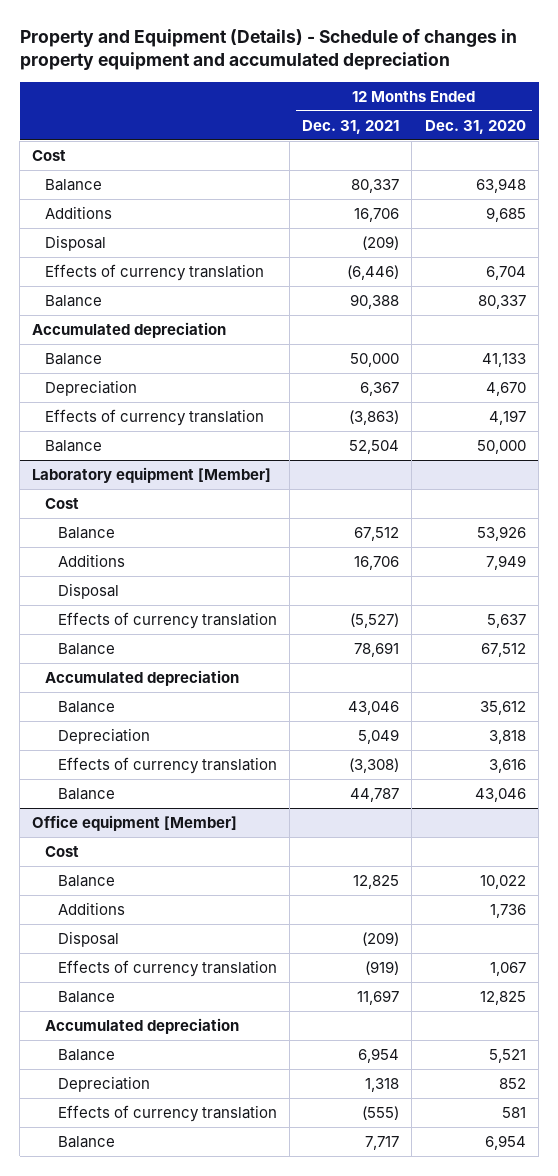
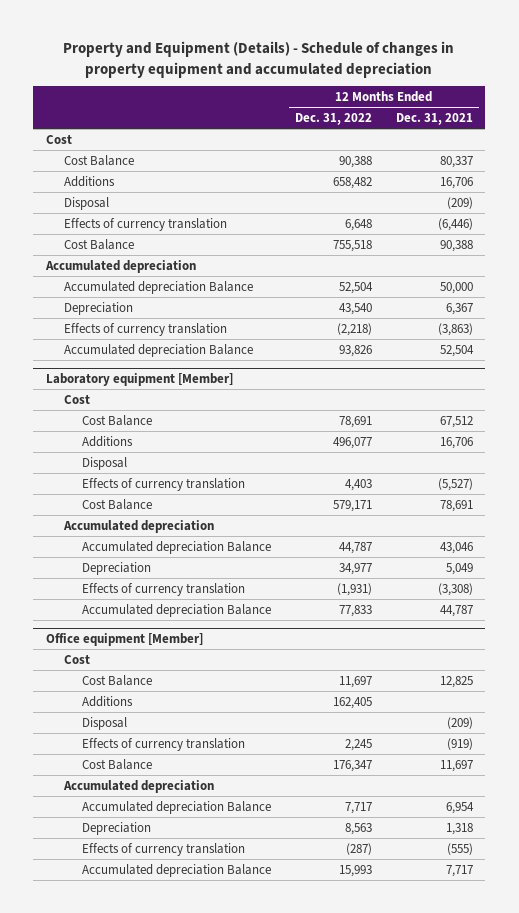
[424,119,526,134] Dec. 31, 2020 -> none
none -> [295,113,373,126] Dec. 31, 2022
[44,179,102,192] Balance -> [63,154,134,166] Cost Balance
[44,295,102,308] Balance -> [63,238,134,250] Cost Balance
[44,353,102,366] Balance -> [63,280,253,294] Accumulated depreciation Balance
[44,440,102,453] Balance -> [63,343,253,357] Accumulated depreciation Balance
[57,527,115,540] Balance -> [81,414,152,426] Cost Balance
[57,643,115,656] Balance -> [81,498,152,510] Cost Balance
[57,701,115,714] Balance -> [81,540,271,554] Accumulated depreciation Balance
[57,788,115,801] Balance -> [81,603,271,617] Accumulated depreciation Balance
[57,875,115,888] Balance -> [81,674,152,686] Cost Balance
[57,991,115,1004] Balance -> [81,758,152,770] Cost Balance
[57,1049,115,1062] Balance -> [81,800,271,814] Accumulated depreciation Balance
[57,1136,115,1149] Balance -> [81,863,271,877] Accumulated depreciation Balance

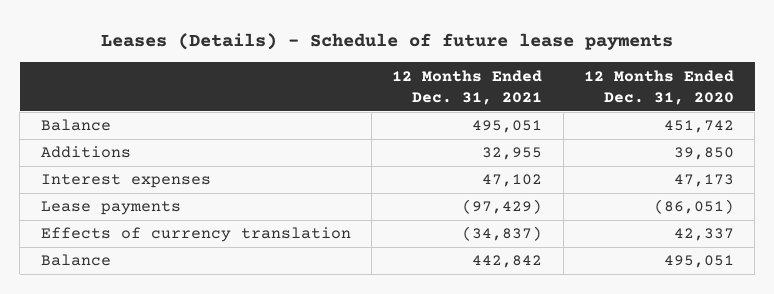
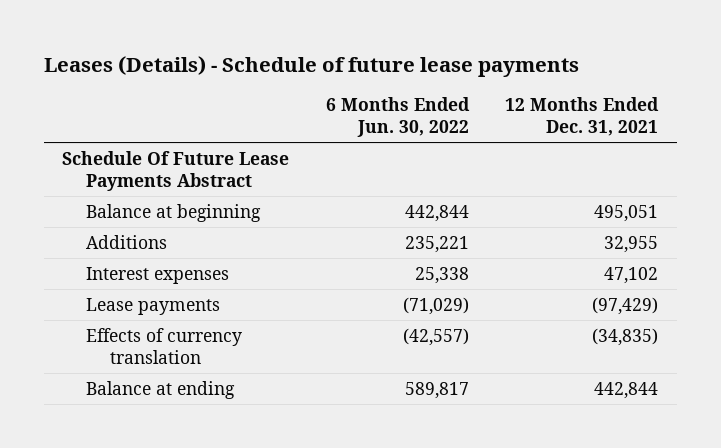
[583,69,734,106] 12 Months Ended Dec. 31, 2020 -> none
none -> [325,97,470,138] 6 Months Ended Jun. 30, 2022
none -> [62,150,290,191] Schedule Of Future Lease Payments Abstract
[40,119,111,132] Balance -> [86,203,262,222] Balance at beginning
[462,226,543,242] (34,837) -> [592,327,659,346] (34,835)
[40,254,111,267] Balance -> [86,380,236,399] Balance at ending
[472,255,543,269] 442,842 -> [594,381,659,399] 442,844

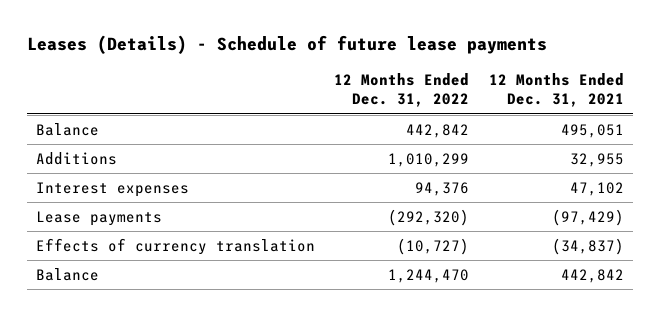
[325,97,470,138] 6 Months Ended Jun. 30, 2022 -> none
none -> [334,73,470,108] 12 Months Ended Dec. 31, 2022
[62,150,290,191] Schedule Of Future Lease Payments Abstract -> none
[86,203,262,222] Balance at beginning -> [36,122,100,136] Balance
[592,327,659,346] (34,835) -> [551,237,624,255] (34,837)
[86,380,236,399] Balance at ending -> [36,267,100,281] Balance
[594,381,659,399] 442,844 -> [560,268,624,283] 442,842

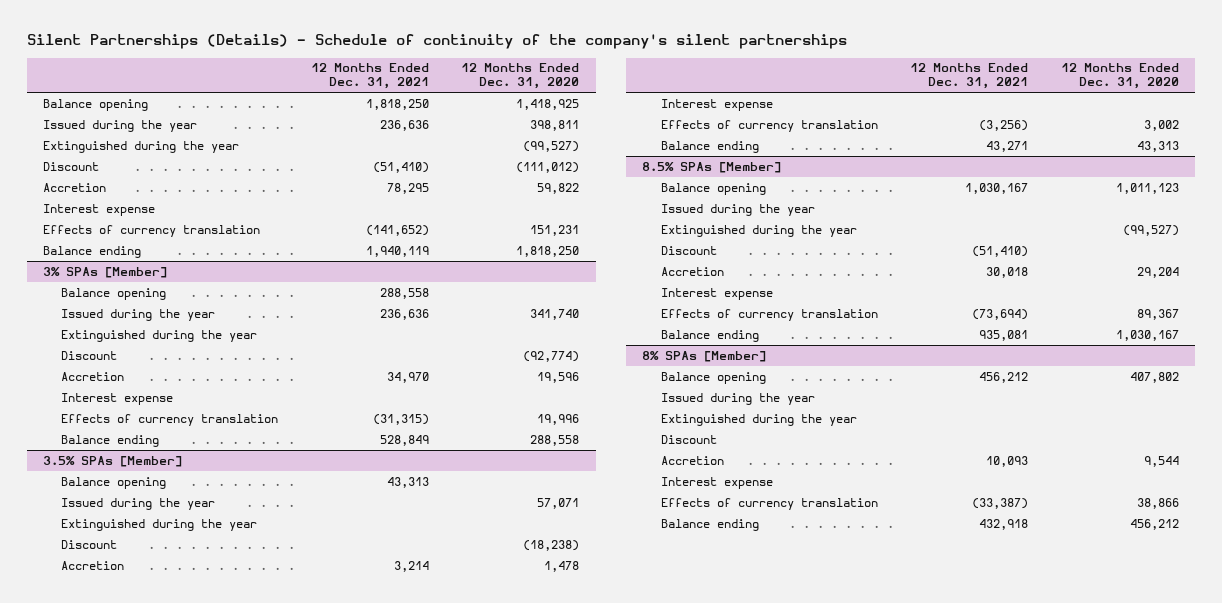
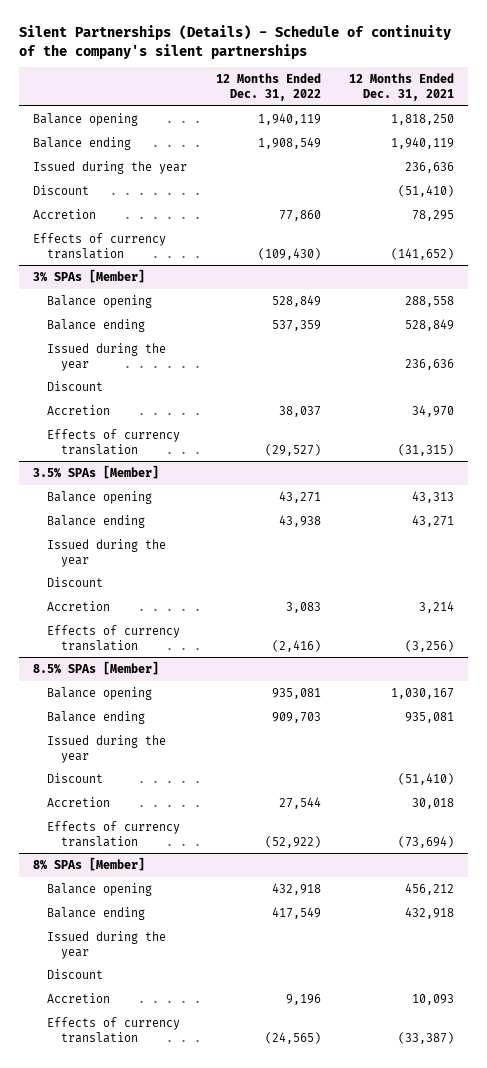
[461,63,580,90] 12 Months Ended Dec. 31, 2020 -> none
none -> [215,73,321,102] 12 Months Ended Dec. 31, 2022
[42,245,141,258] Balance ending -> [33,136,132,150] Balance ending
[42,140,239,153] Extinguished during the year -> none
[42,203,155,216] Interest expense -> none
[61,434,160,447] Balance ending -> [47,318,146,332] Balance ending
[61,329,258,342] Extinguished during the year -> none
[61,392,174,405] Interest expense -> none
[660,140,759,153] Balance ending -> [47,514,146,528] Balance ending
[61,518,258,531] Extinguished during the year -> none
[660,98,773,111] Interest expense -> none
[660,329,759,342] Balance ending -> [47,710,146,724] Balance ending
[660,224,857,237] Extinguished during the year -> none
[660,287,773,300] Interest expense -> none
[660,518,759,531] Balance ending -> [47,906,146,920] Balance ending
[660,413,857,426] Extinguished during the year -> none
[660,476,773,489] Interest expense -> none

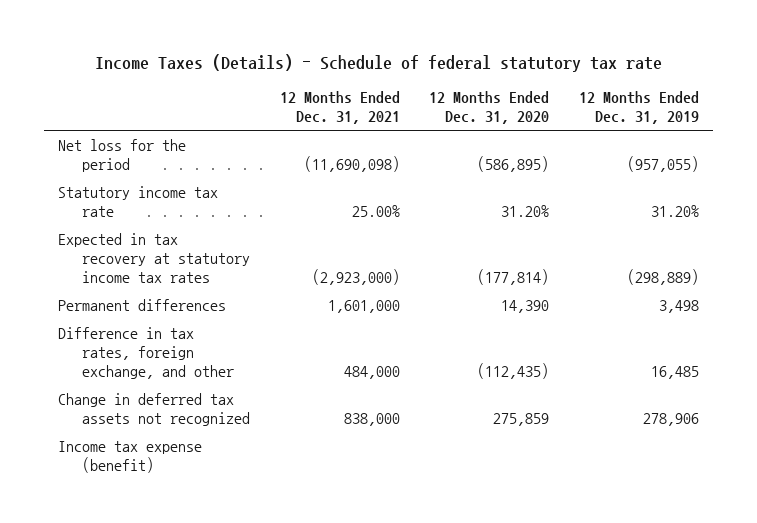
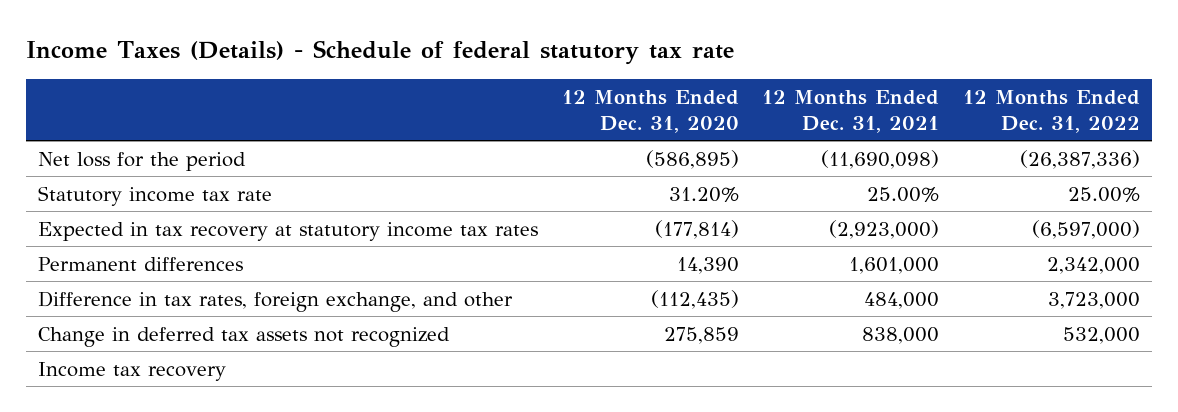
[578,91,699,125] 12 Months Ended Dec. 31, 2019 -> none
none -> [962,89,1140,133] 12 Months Ended Dec. 31, 2022
[58,440,203,473] Income tax expense (benefit) -> [37,361,226,381] Income tax recovery

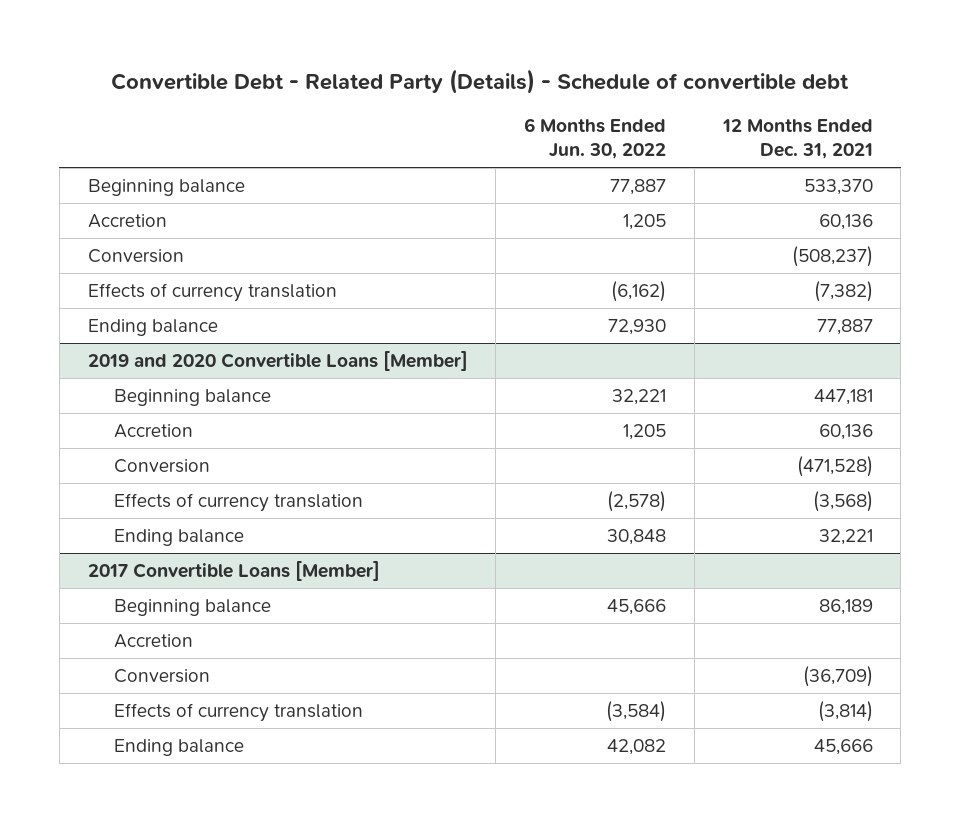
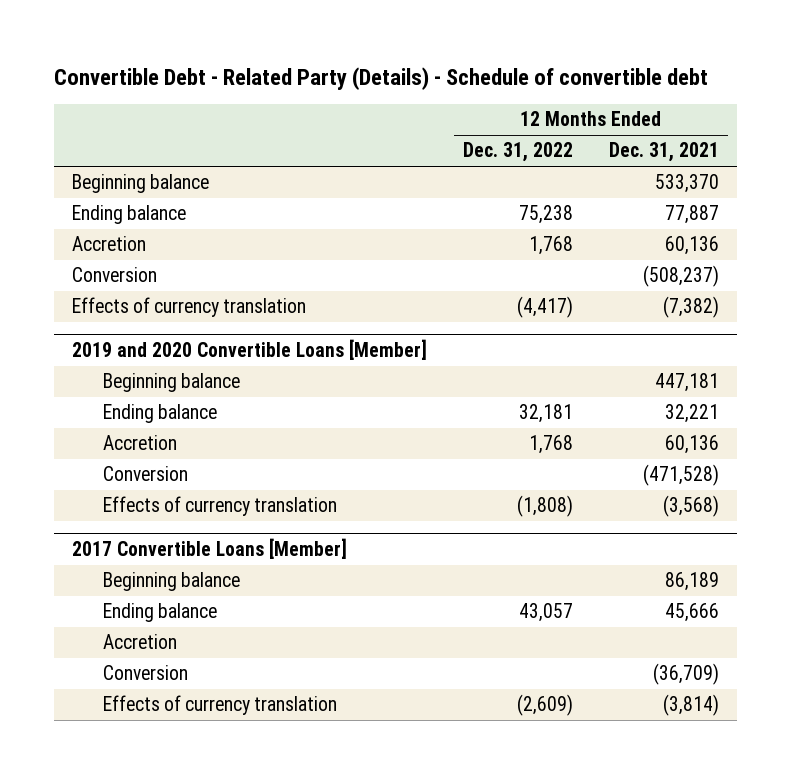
[524,117,667,159] 6 Months Ended Jun. 30, 2022 -> none
none -> [463,142,574,163] Dec. 31, 2022
[87,318,218,336] Ending balance -> [72,205,187,225] Ending balance
[113,528,244,546] Ending balance -> [103,404,218,424] Ending balance
[113,738,244,756] Ending balance -> [103,603,218,623] Ending balance

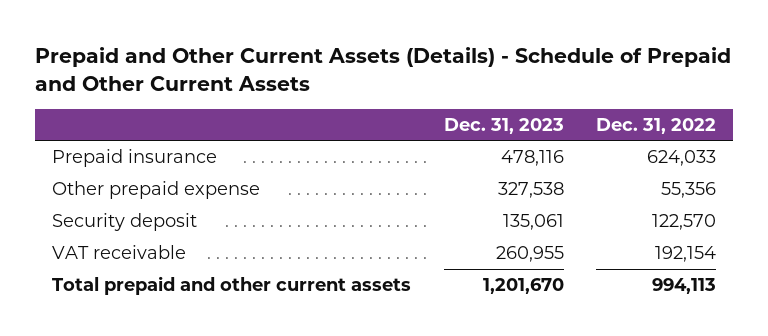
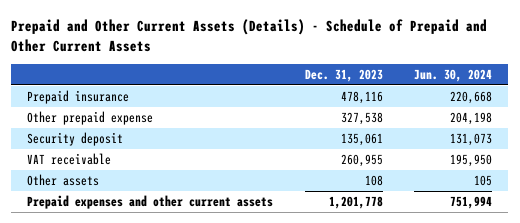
[596,117,717,134] Dec. 31, 2022 -> none
none -> [414,68,493,82] Jun. 30, 2024
none -> [27,173,100,186] Other assets
[51,276,411,296] Total prepaid and other current assets -> [27,194,274,209] Prepaid expenses and other current assets
[482,278,564,295] 1,201,670 -> [328,195,383,209] 1,201,778

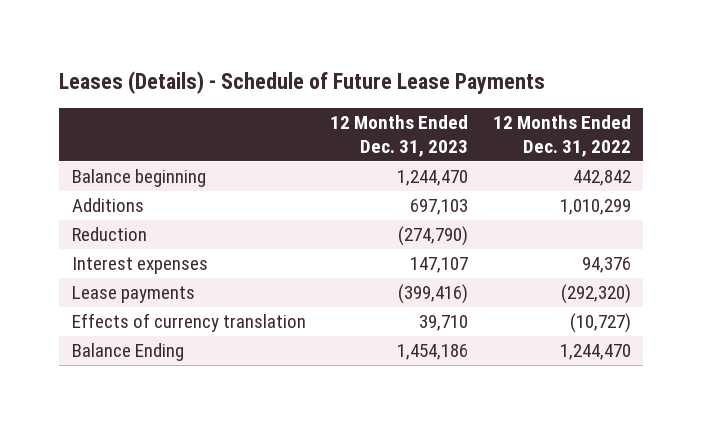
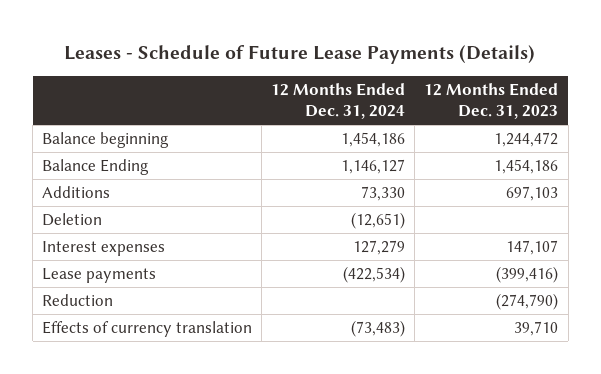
[59,70,546,94] Leases (Details) - Schedule of Future Lease Payments -> [64,45,536,65] Leases - Schedule of Future Lease Payments (Details)
[492,115,631,157] 12 Months Ended Dec. 31, 2022 -> none
none -> [271,83,406,120] 12 Months Ended Dec. 31, 2024
[397,170,469,187] 1,244,470 -> [494,131,559,147] 1,244,472
[71,343,184,362] Balance Ending -> [42,158,150,175] Balance Ending
none -> [42,212,103,226] Deletion
[71,227,147,242] Reduction -> [42,293,114,306] Reduction

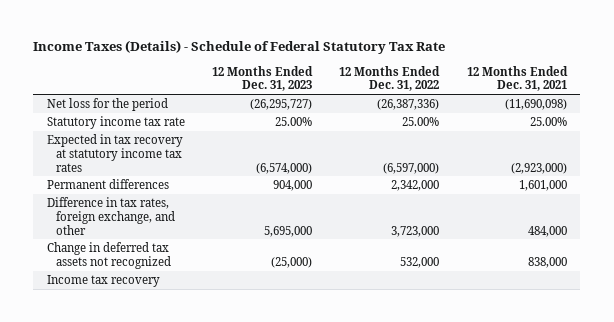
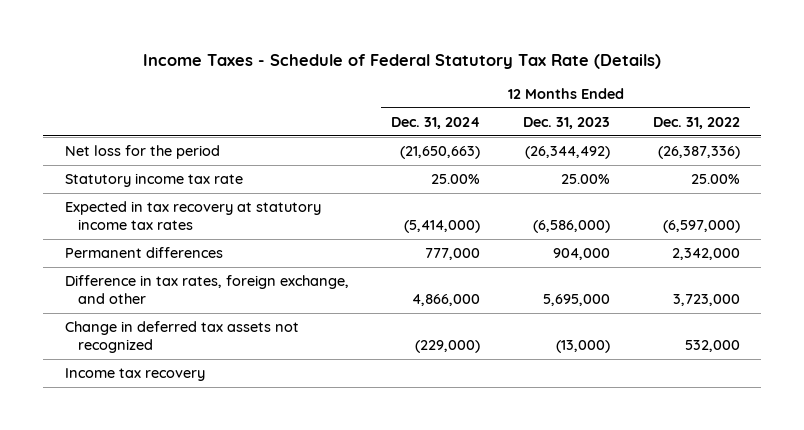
[33,39,446,54] Income Taxes (Details) - Schedule of Federal Statutory Tax Rate -> [143,53,662,69] Income Taxes - Schedule of Federal Statutory Tax Rate (Details)
[466,65,568,92] 12 Months Ended Dec. 31, 2021 -> none
none -> [391,116,481,129] Dec. 31, 2024
[250,99,313,111] (26,295,727) -> [525,145,611,159] (26,344,492)
[256,162,313,174] (6,574,000) -> [533,219,611,233] (6,586,000)
[271,256,313,268] (25,000) -> [556,339,611,353] (13,000)

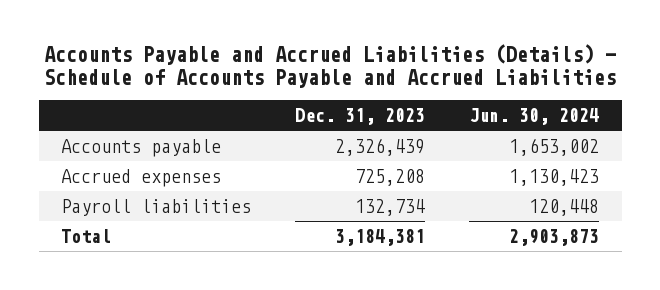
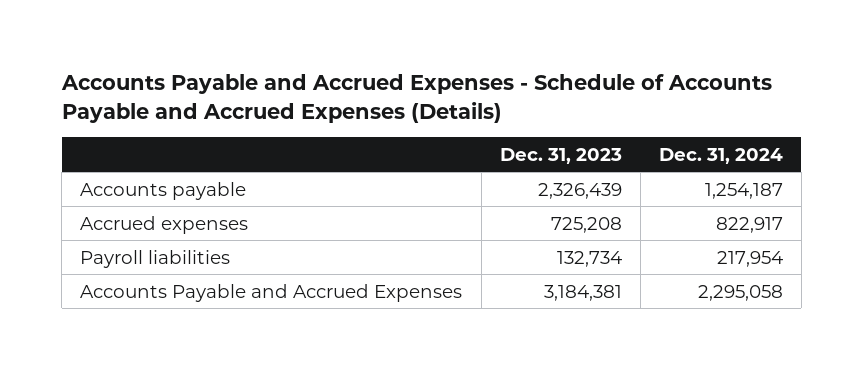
[44,43,617,89] Accounts Payable and Accrued Liabilities (Details) - Schedule of Accounts Payable and Accrued Liabilities -> [60,74,772,123] Accounts Payable and Accrued Expenses - Schedule of Accounts Payable and Accrued Expenses (Details)
[469,108,600,126] Jun. 30, 2024 -> none
none -> [658,147,783,164] Dec. 31, 2024
[60,228,111,243] Total -> [80,283,463,302] Accounts Payable and Accrued Expenses

